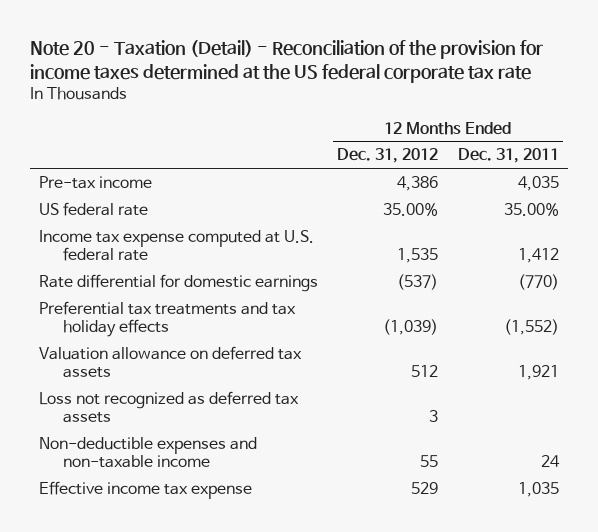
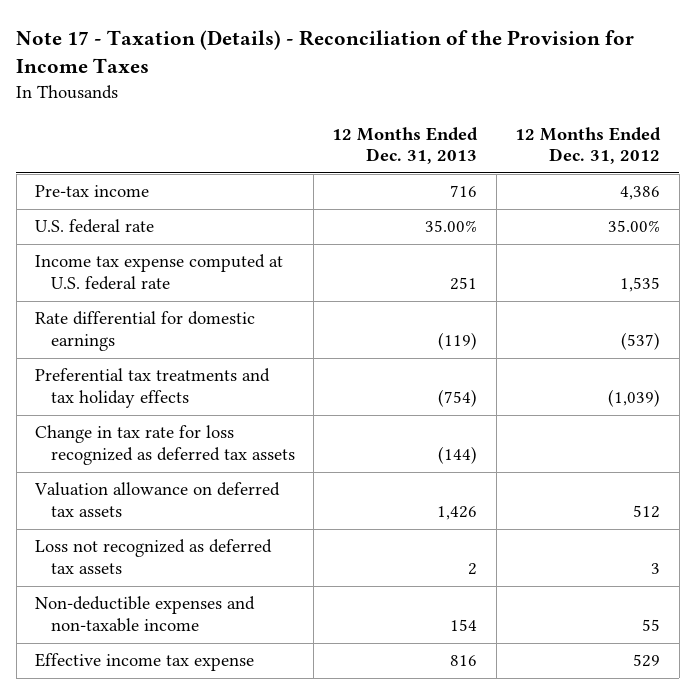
[29,40,543,84] Note 20 - Taxation (Detail) - Reconciliation of the provision for income taxes determined at the US federal corporate tax rate -> [16,29,635,74] Note 17 - Taxation (Details) - Reconciliation of the Provision for Income Taxes
[457,148,559,164] Dec. 31, 2011 -> none
none -> [332,126,479,165] 12 Months Ended Dec. 31, 2013
[39,201,149,216] US federal rate -> [35,219,155,234] U.S. federal rate
none -> [35,425,295,465] Change in tax rate for loss recognized as deferred tax assets

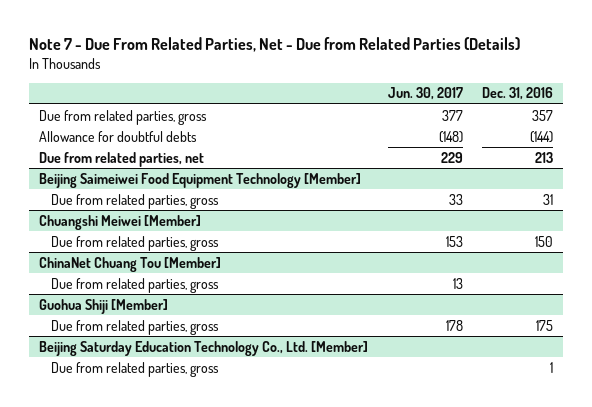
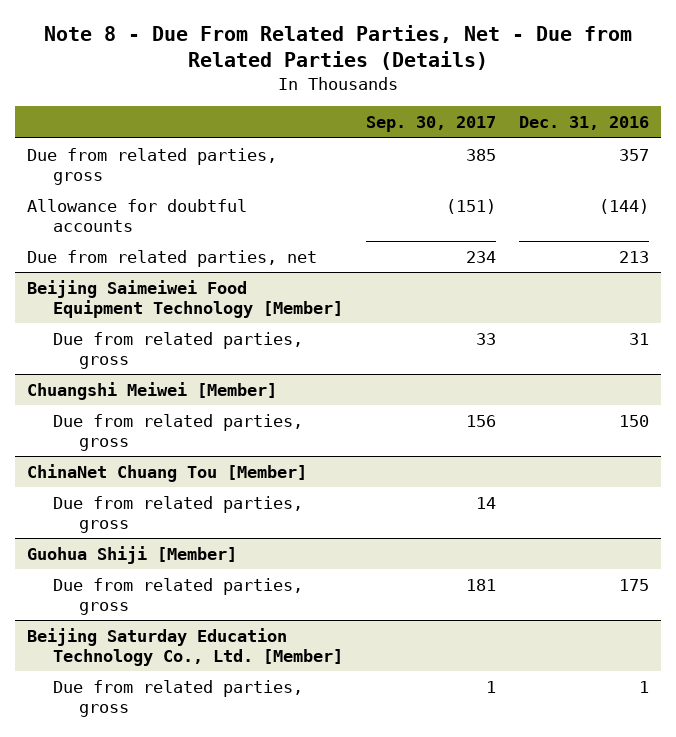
[28,37,520,53] Note 7 - Due From Related Parties, Net - Due from Related Parties (Details) -> [43,25,632,71] Note 8 - Due From Related Parties, Net - Due from Related Parties (Details)
[387,87,463,101] Jun. 30, 2017 -> none
none -> [366,116,497,133] Sep. 30, 2017
[38,130,197,142] Allowance for doubtful debts -> [26,198,247,232] Allowance for doubtful accounts

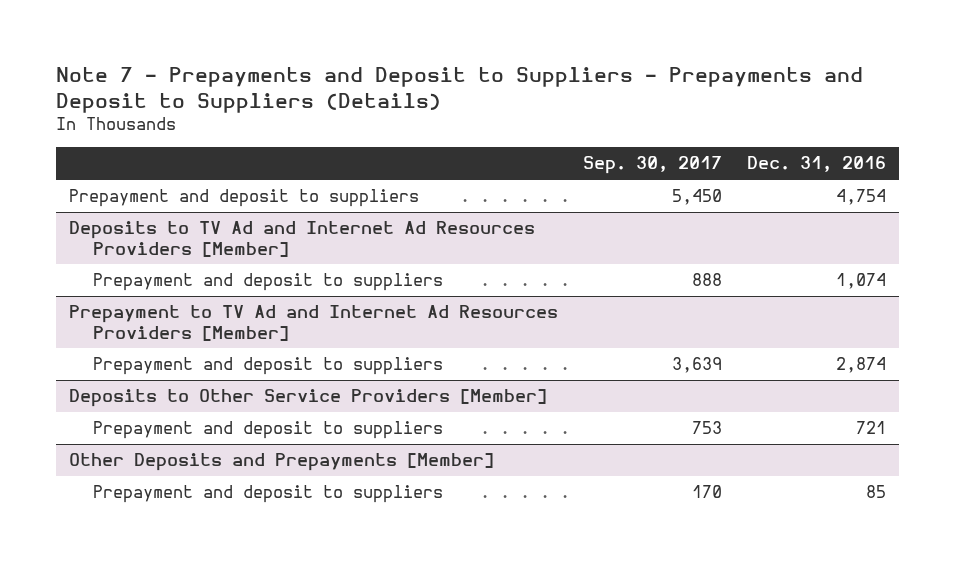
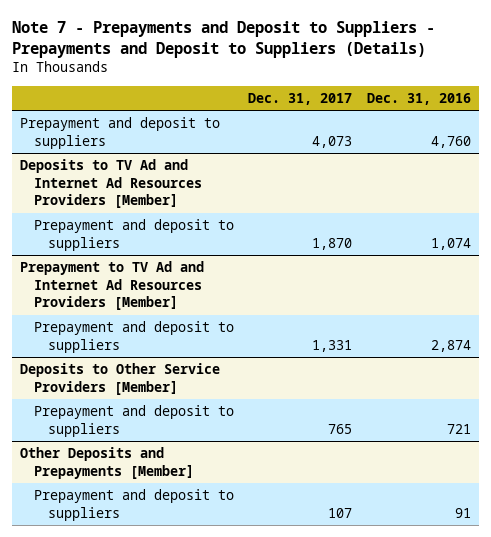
[583,156,723,175] Sep. 30, 2017 -> none
none -> [248,92,353,105] Dec. 31, 2017
[836,189,887,206] 4,754 -> [431,135,472,148] 4,760
[866,485,887,499] 85 -> [455,507,472,518] 91

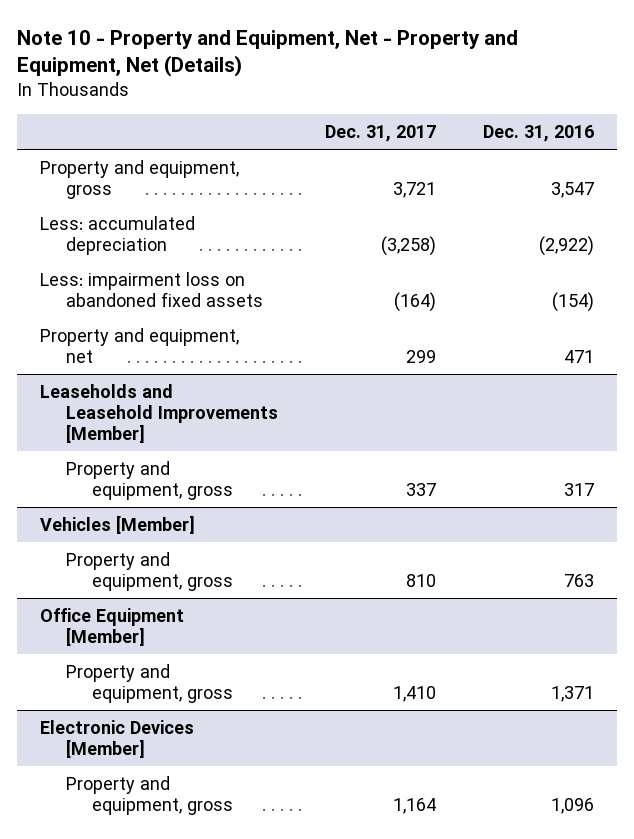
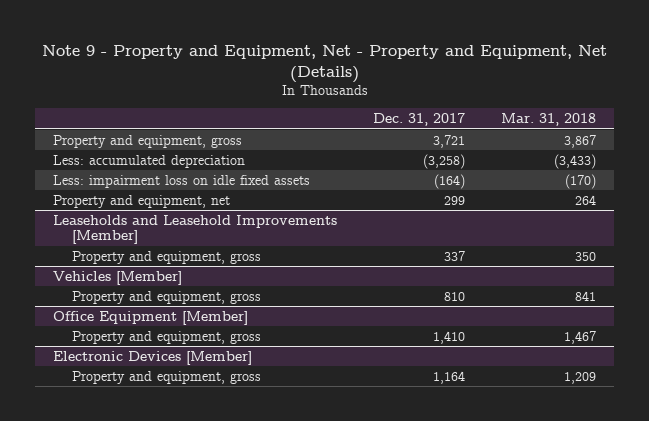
[16,29,518,78] Note 10 - Property and Equipment, Net - Property and Equipment, Net (Details) -> [41,45,607,83] Note 9 - Property and Equipment, Net - Property and Equipment, Net (Details)
[482,125,594,143] Dec. 31, 2016 -> none
none -> [501,113,597,127] Mar. 31, 2018
[40,271,264,308] Less: impairment loss on abandoned fixed assets -> [53,174,311,188] Less: impairment loss on idle fixed assets

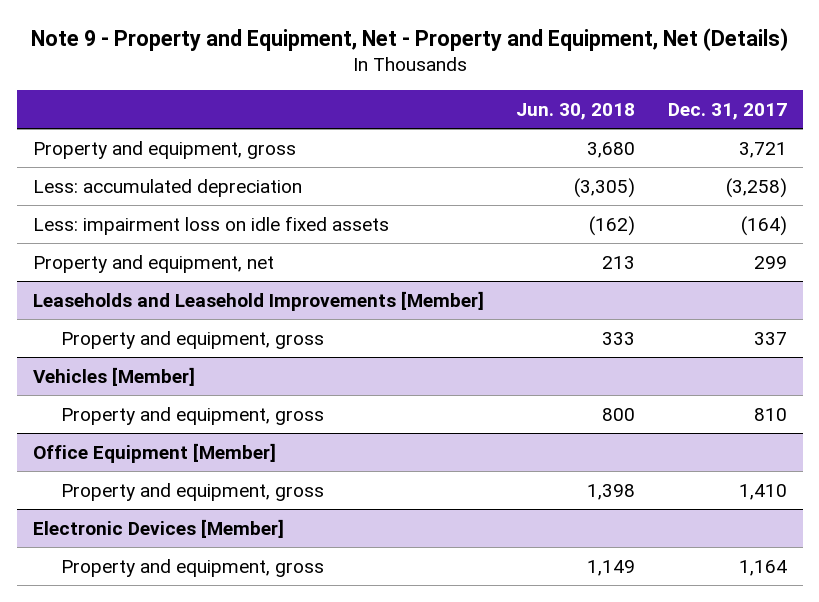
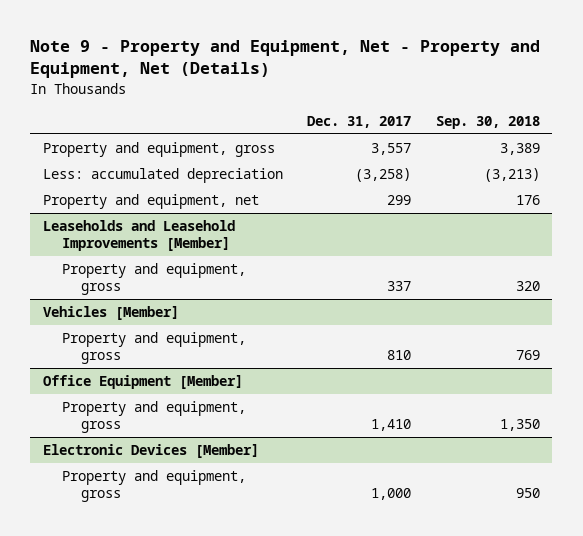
[516,102,636,120] Jun. 30, 2018 -> none
none -> [436,115,541,129] Sep. 30, 2018
[738,141,787,158] 3,721 -> [371,143,412,156] 3,557
[32,215,389,235] Less: impairment loss on idle fixed assets -> none
[738,559,787,576] 1,164 -> [371,488,412,501] 1,000

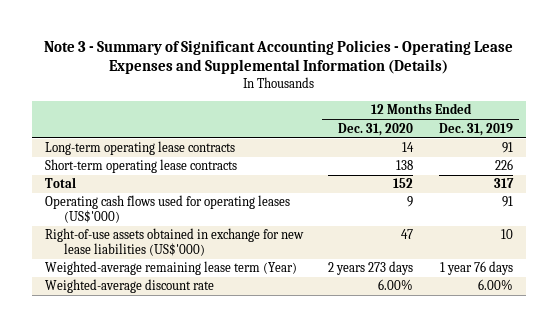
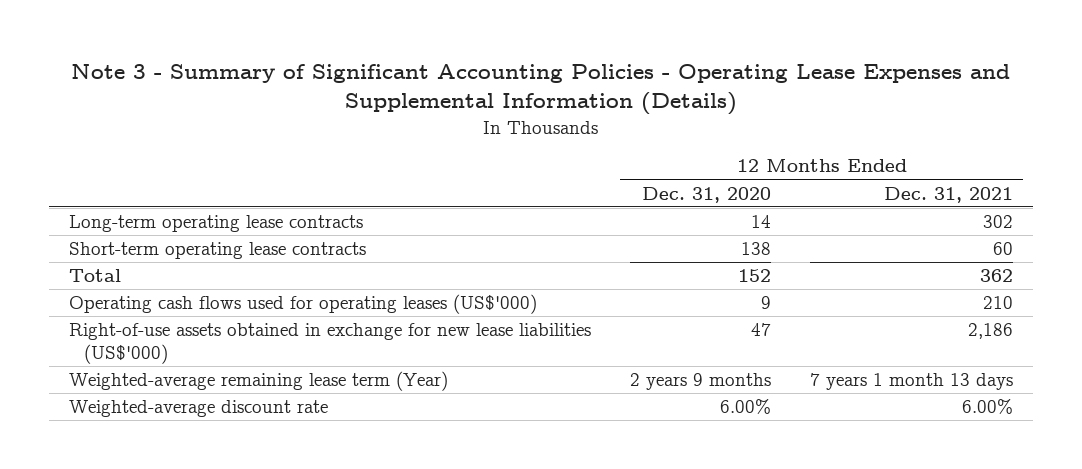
[439,122,514,136] Dec. 31, 2019 -> none
none -> [884,186,1014,203] Dec. 31, 2021
[328,261,414,276] 2 years 273 days -> [630,373,772,391] 2 years 9 months

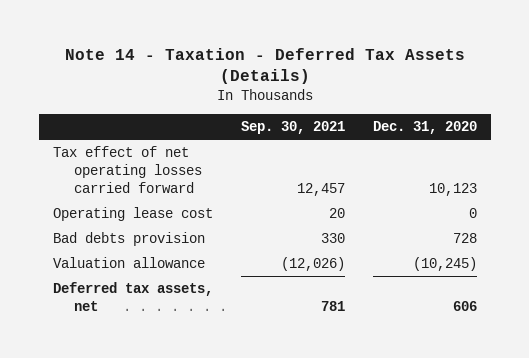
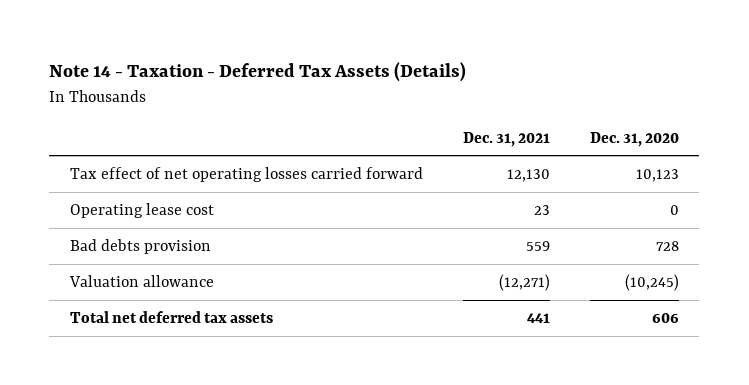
[240,121,345,135] Sep. 30, 2021 -> none
none -> [462,131,550,147] Dec. 31, 2021
[52,282,213,311] Deferred tax assets, net -> [69,310,273,323] Total net deferred tax assets

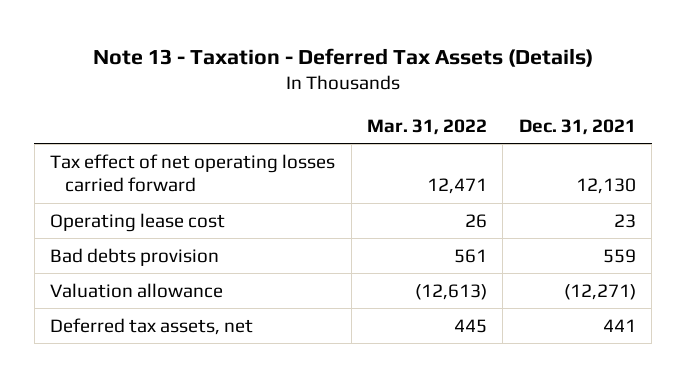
[49,62,467,83] Note 14 - Taxation - Deferred Tax Assets (Details) -> [92,47,593,67] Note 13 - Taxation - Deferred Tax Assets (Details)
[590,131,680,147] Dec. 31, 2020 -> none
none -> [366,118,487,135] Mar. 31, 2022
[69,310,273,323] Total net deferred tax assets -> [50,317,254,335] Deferred tax assets, net

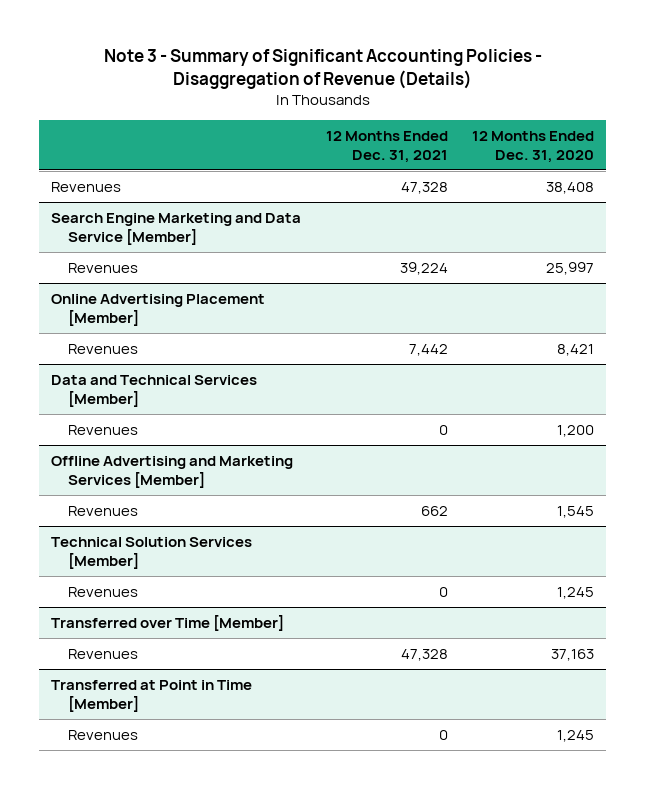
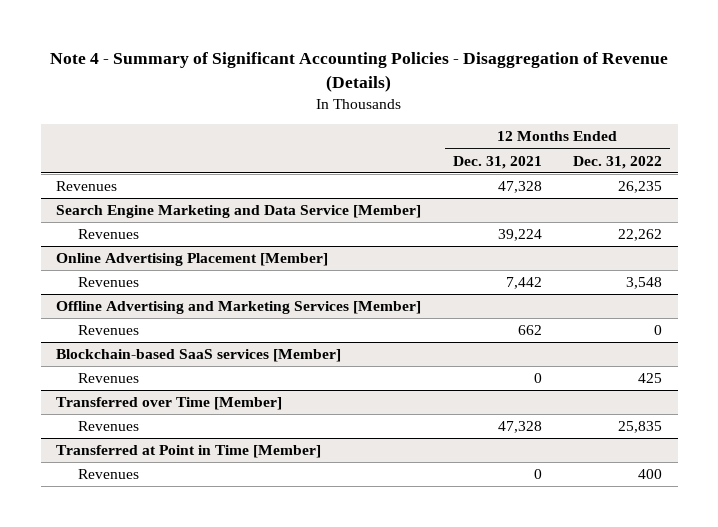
[103,49,542,90] Note 3 - Summary of Significant Accounting Policies - Disaggregation of Revenue (Details) -> [50,52,669,93] Note 4 - Summary of Significant Accounting Policies - Disaggregation of Revenue (Details)
[472,130,595,164] 12 Months Ended Dec. 31, 2020 -> none
none -> [573,155,663,169] Dec. 31, 2022
[51,374,258,407] Data and Technical Services [Member] -> none
[68,424,139,435] Revenues -> none
[51,536,253,569] Technical Solution Services [Member] -> none
none -> [56,349,342,363] Blockchain-based SaaS services [Member]

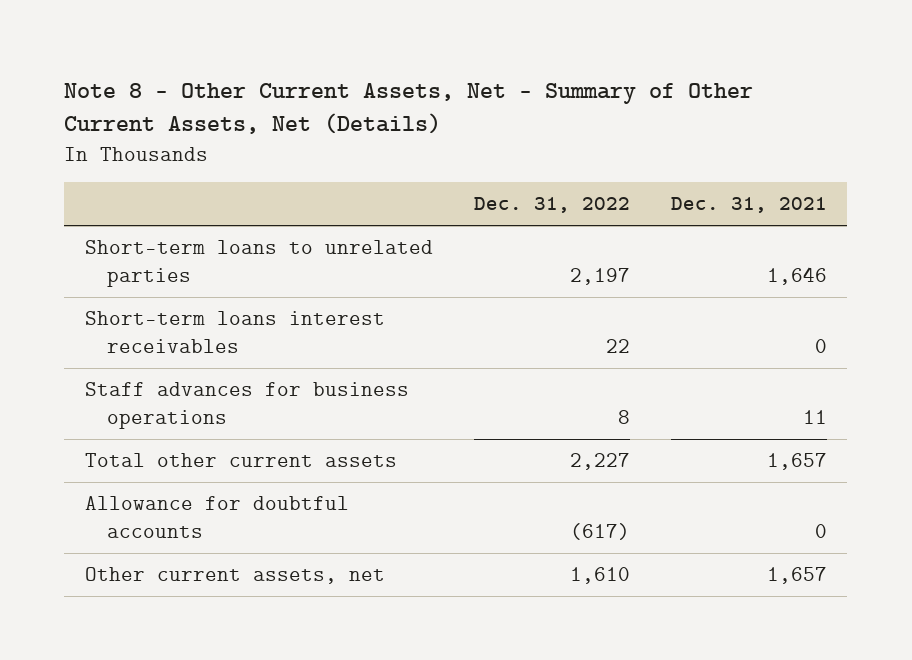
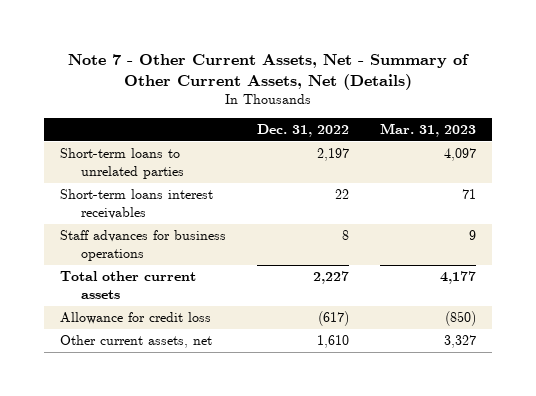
[64,82,754,135] Note 8 - Other Current Assets, Net - Summary of Other Current Assets, Net (Details) -> [67,54,469,91] Note 7 - Other Current Assets, Net - Summary of Other Current Assets, Net (Details)
[670,197,827,214] Dec. 31, 2021 -> none
none -> [380,123,477,138] Mar. 31, 2023
[84,496,349,538] Allowance for doubtful accounts -> [59,312,211,325] Allowance for credit loss

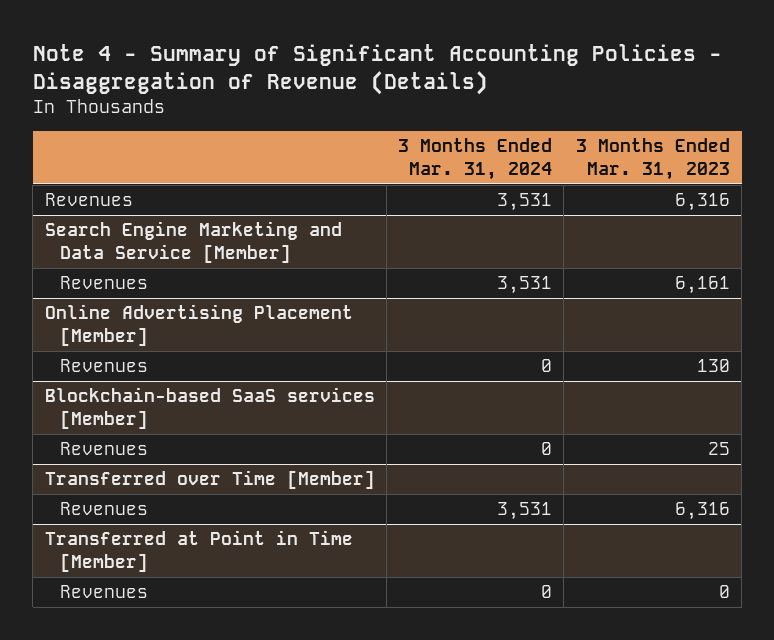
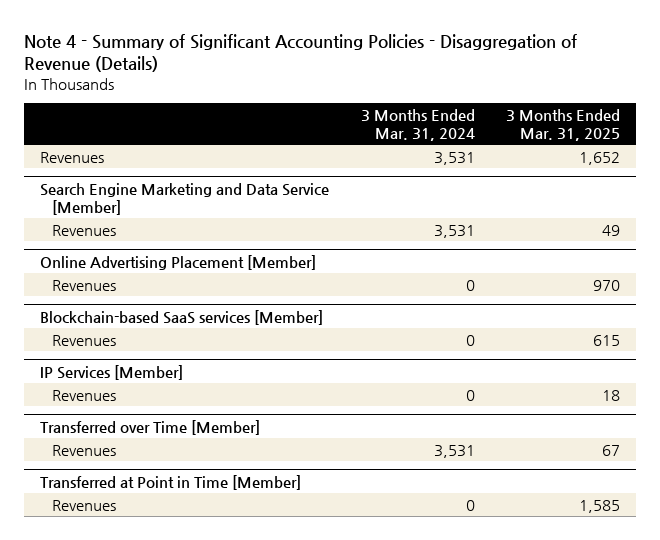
[575,138,730,181] 3 Months Ended Mar. 31, 2023 -> none
none -> [506,108,621,141] 3 Months Ended Mar. 31, 2025
none -> [39,364,183,380] IP Services [Member]
none -> [52,389,117,401] Revenues

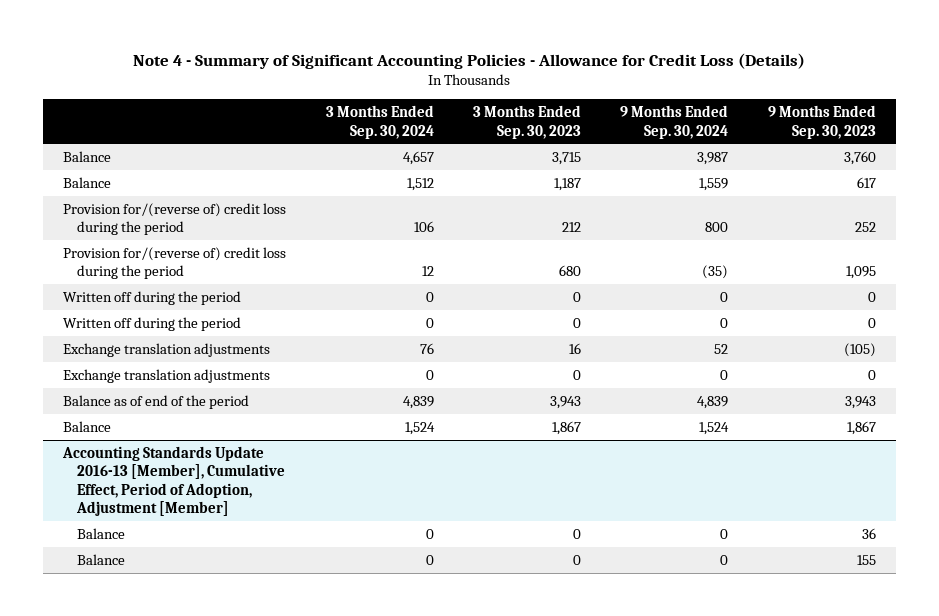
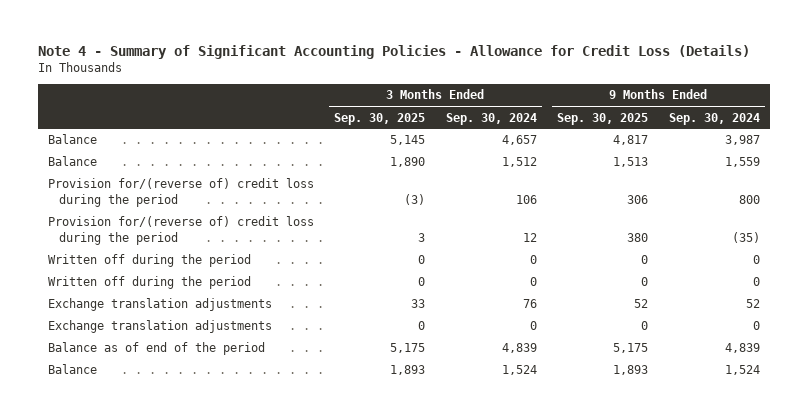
[472,105,581,139] 3 Months Ended Sep. 30, 2023 -> none
[767,105,876,139] 9 Months Ended Sep. 30, 2023 -> none
none -> [334,112,426,125] Sep. 30, 2025
none -> [557,112,649,125] Sep. 30, 2025
[62,445,286,517] Accounting Standards Update 2016-13 [Member], Cumulative Effect, Period of Adoption, Adjustment [Member] -> none
[77,527,126,539] Balance -> none
[77,553,126,565] Balance -> none

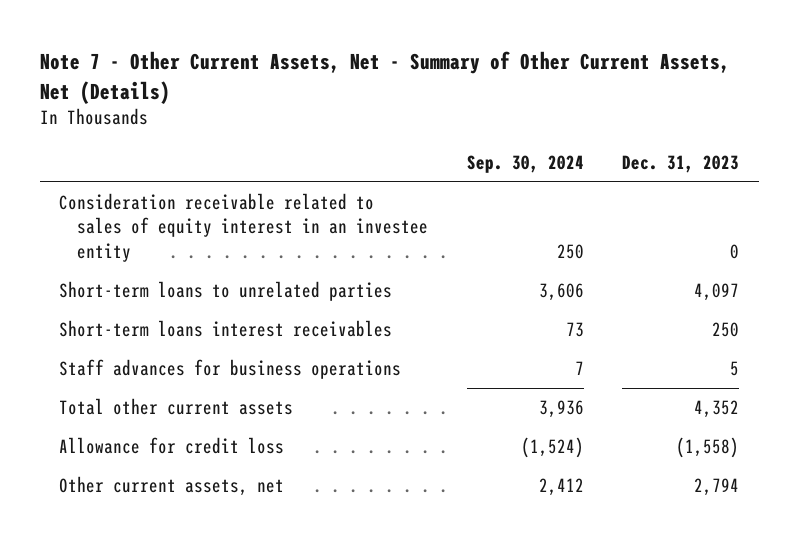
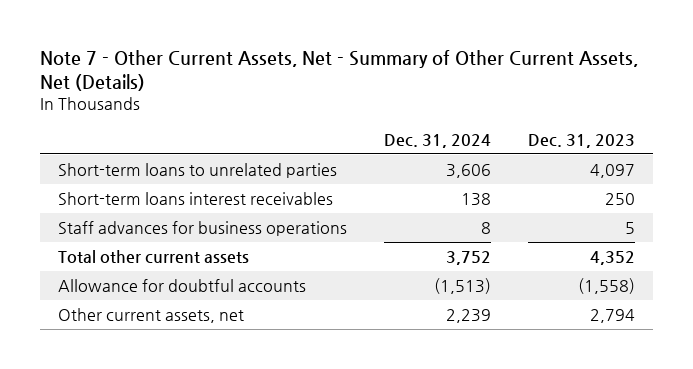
[466,154,584,173] Sep. 30, 2024 -> none
none -> [384,133,492,148] Dec. 31, 2024
[59,192,429,262] Consideration receivable related to sales of equity interest in an investee entity -> none
[59,436,285,454] Allowance for credit loss -> [58,279,307,293] Allowance for doubtful accounts

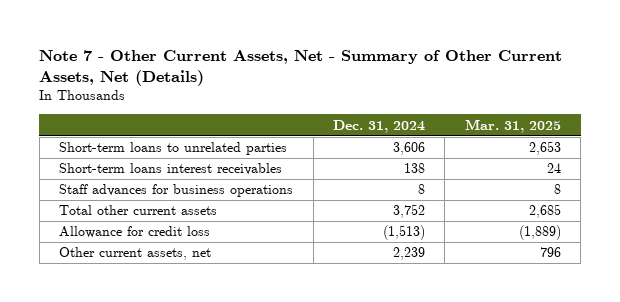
[527,133,635,148] Dec. 31, 2023 -> none
none -> [464,118,561,133] Mar. 31, 2025
[58,279,307,293] Allowance for doubtful accounts -> [59,226,211,239] Allowance for credit loss

